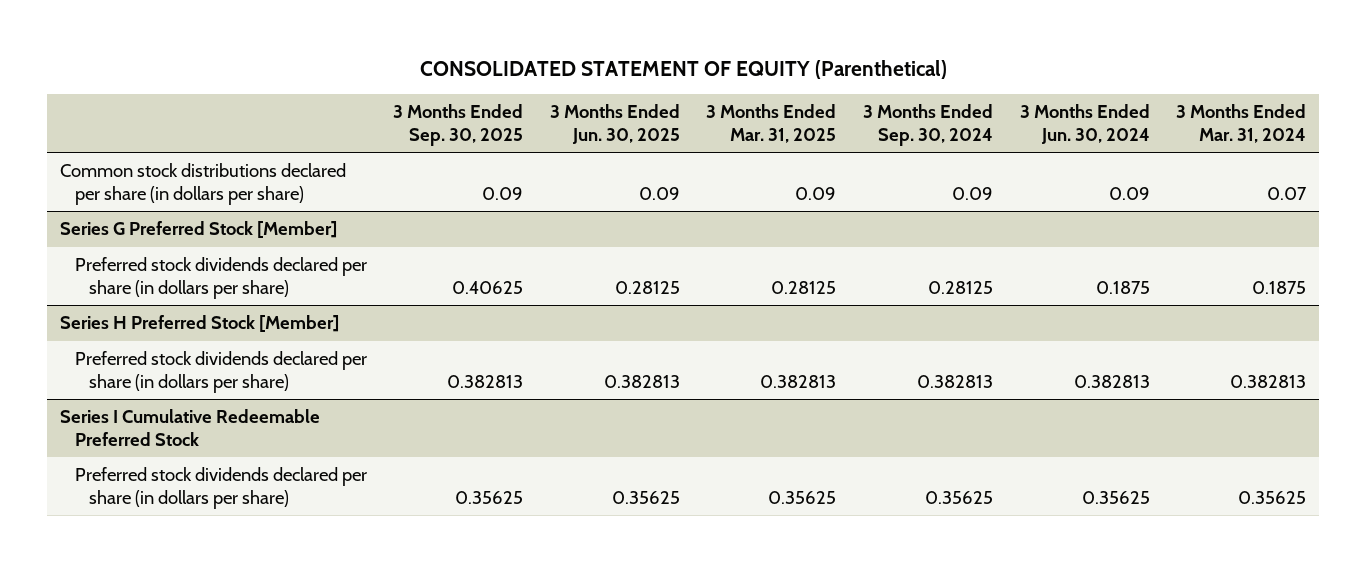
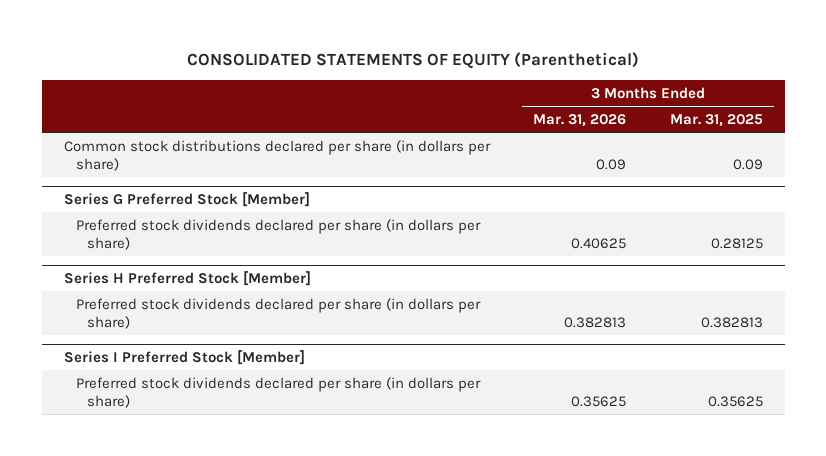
[420,59,948,79] CONSOLIDATED STATEMENT OF EQUITY (Parenthetical) -> [187,52,640,70] CONSOLIDATED STATEMENTS OF EQUITY (Parenthetical)
[393,104,524,146] 3 Months Ended Sep. 30, 2025 -> none
[549,104,680,144] 3 Months Ended Jun. 30, 2025 -> none
[862,104,993,146] 3 Months Ended Sep. 30, 2024 -> none
[1019,104,1150,144] 3 Months Ended Jun. 30, 2024 -> none
[1176,104,1307,143] 3 Months Ended Mar. 31, 2024 -> none
none -> [533,113,627,127] Mar. 31, 2026
[60,409,321,446] Series I Cumulative Redeemable Preferred Stock -> [63,349,305,365] Series I Preferred Stock [Member]

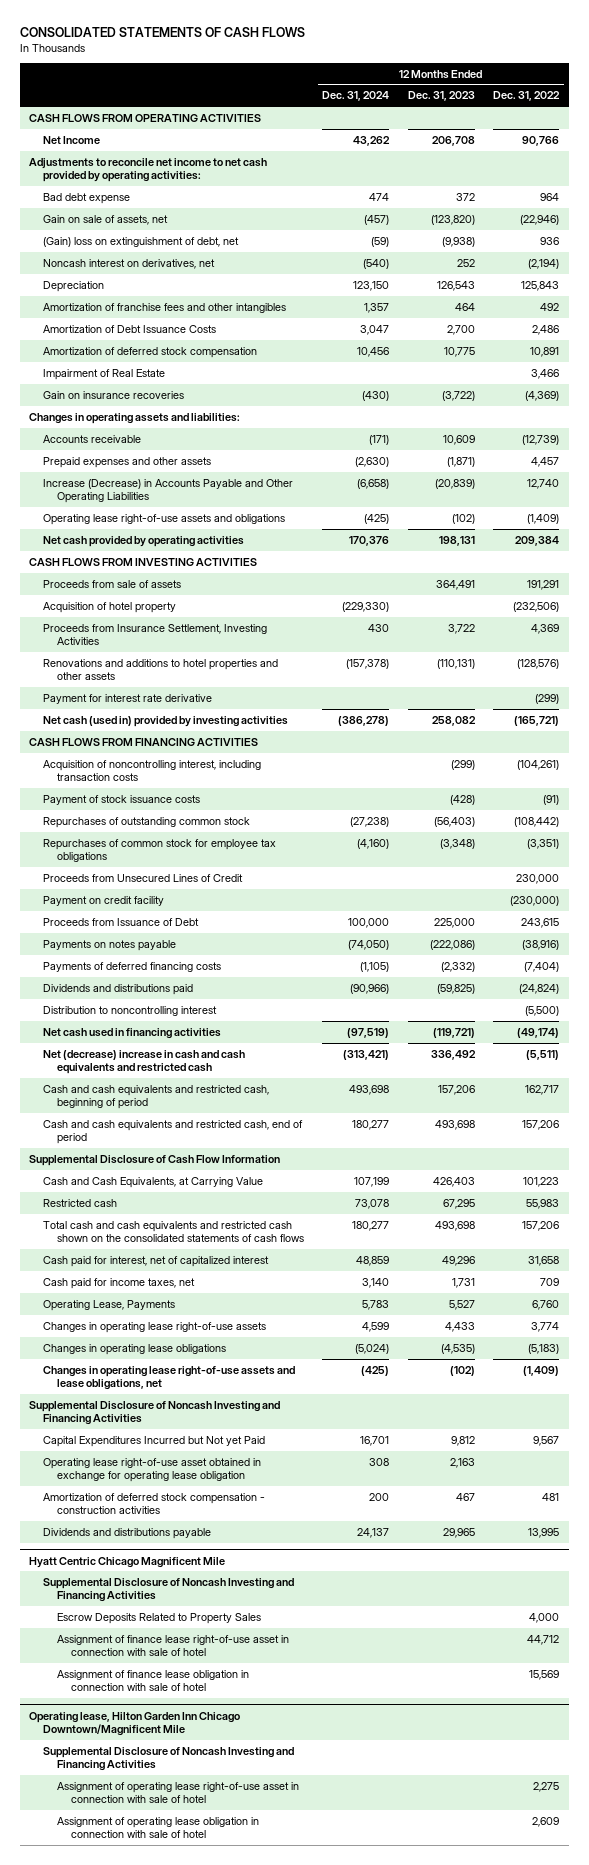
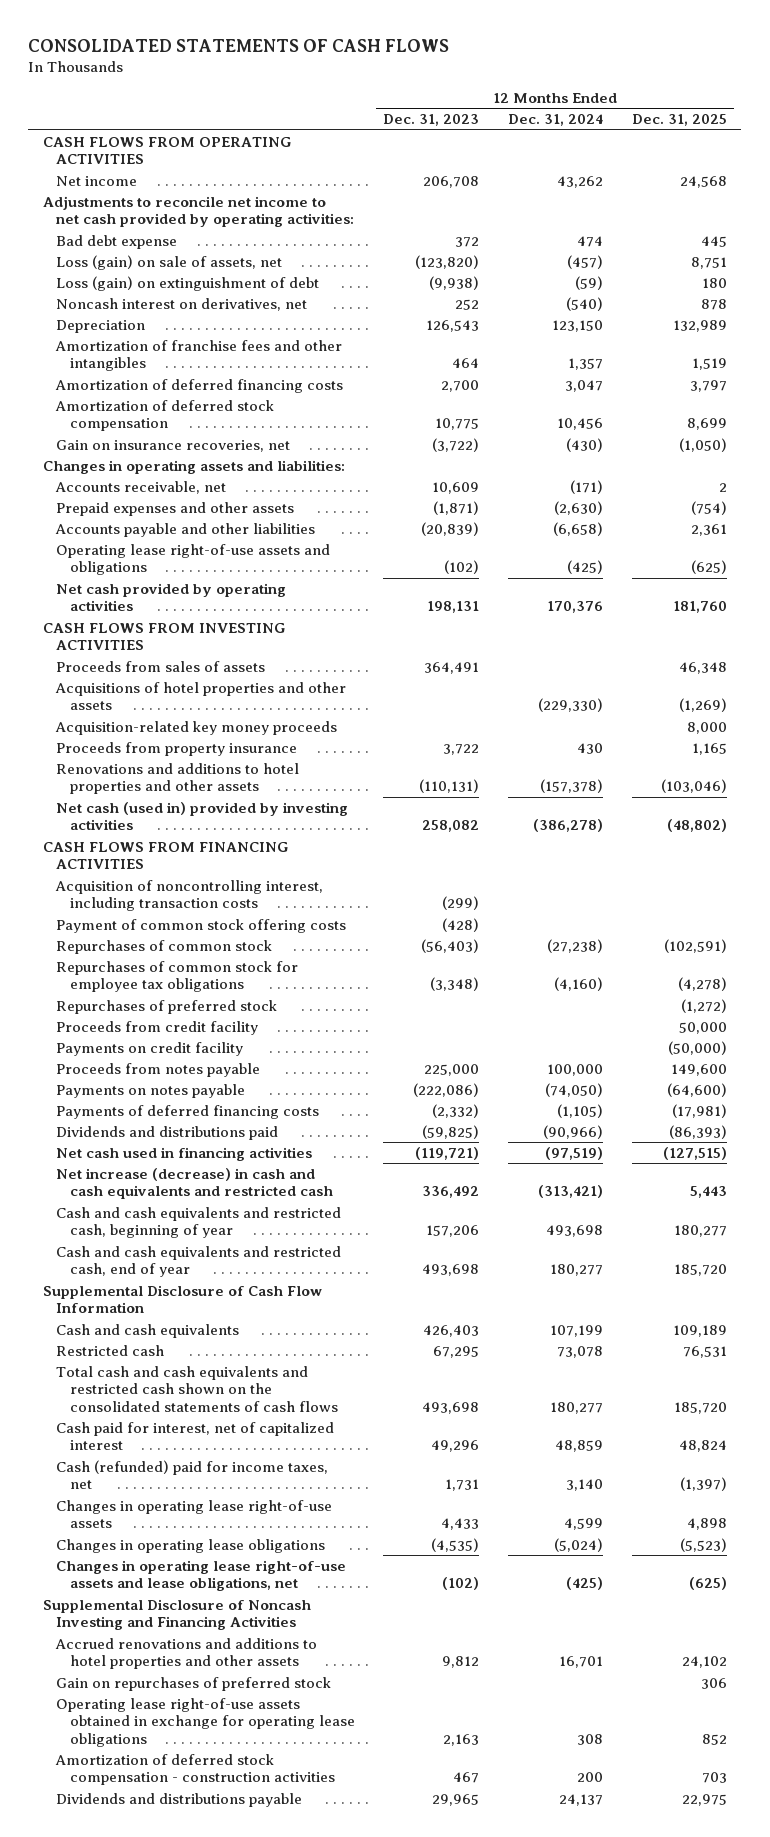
[493,91,561,102] Dec. 31, 2022 -> none
none -> [632,114,728,127] Dec. 31, 2025
[43,135,101,144] Net Income -> [56,175,138,186] Net income
[43,214,169,225] Gain on sale of assets, net -> [56,254,283,270] Loss (gain) on sale of assets, net
[43,236,240,247] (Gain) loss on extinguishment of debt, net -> [56,275,320,291] Loss (gain) on extinguishment of debt
[43,324,217,333] Amortization of Debt Issuance Costs -> [55,378,344,393] Amortization of deferred financing costs
[43,368,166,380] Impairment of Real Estate -> none
[43,390,185,399] Gain on insurance recoveries -> [56,439,291,452] Gain on insurance recoveries, net
[43,434,142,443] Accounts receivable -> [55,480,227,494] Accounts receivable, net
[43,478,294,504] Increase (Decrease) in Accounts Payable and Other Operating Liabilities -> [55,522,316,537] Accounts payable and other liabilities
[43,579,182,588] Proceeds from sale of assets -> [56,660,266,672] Proceeds from sales of assets
[43,601,177,613] Acquisition of hotel property -> [55,681,347,711] Acquisitions of hotel properties and other assets
none -> [55,720,338,735] Acquisition-related key money proceeds
[43,623,268,646] Proceeds from Insurance Settlement, Investing Activities -> [56,741,298,756] Proceeds from property insurance
[43,693,213,704] Payment for interest rate derivative -> none
[43,794,201,805] Payment of stock issuance costs -> [56,918,347,933] Payment of common stock offering costs
[43,816,251,828] Repurchases of outstanding common stock -> [56,939,273,954] Repurchases of common stock
none -> [56,999,278,1014] Repurchases of preferred stock
[43,873,244,882] Proceeds from Unsecured Lines of Credit -> [56,1020,259,1035] Proceeds from credit facility
[43,895,165,906] Payment on credit facility -> [56,1041,244,1056] Payments on credit facility
[43,917,200,926] Proceeds from Issuance of Debt -> [56,1062,261,1077] Proceeds from notes payable
[43,1005,218,1016] Distribution to noncontrolling interest -> none
[43,1049,246,1075] Net (decrease) increase in cash and cash equivalents and restricted cash -> [56,1167,333,1200] Net increase (decrease) in cash and cash equivalents and restricted cash
[43,1084,270,1110] Cash and cash equivalents and restricted cash, beginning of period -> [56,1206,342,1239] Cash and cash equivalents and restricted cash, beginning of year
[43,1119,304,1145] Cash and cash equivalents and restricted cash, end of period -> [56,1245,342,1278] Cash and cash equivalents and restricted cash, end of year
[43,1176,264,1188] Cash and Cash Equivalents, at Carrying Value -> [56,1323,240,1338] Cash and cash equivalents
[43,1299,176,1311] Operating Lease, Payments -> none
[43,1277,196,1289] Cash paid for income taxes, net -> [56,1459,329,1490] Cash (refunded) paid for income taxes, net
[43,1435,266,1447] Capital Expenditures Incurred but Not yet Paid -> [55,1637,318,1670] Accrued renovations and additions to hotel properties and other assets
none -> [56,1676,332,1691] Gain on repurchases of preferred stock
[43,1457,262,1483] Operating lease right-of-use asset obtained in exchange for operating lease obligation -> [56,1697,355,1747] Operating lease right-of-use assets obtained in exchange for operating lease obligations
[29,1556,226,1568] Hyatt Centric Chicago Magnificent Mile -> none
[43,1577,295,1603] Supplemental Disclosure of Noncash Investing and Financing Activities -> none
[56,1612,261,1624] Escrow Deposits Related to Property Sales -> none
[56,1634,289,1657] Assignment of finance lease right-of-use asset in connection with sale of hotel -> none
[56,1669,249,1692] Assignment of finance lease obligation in connection with sale of hotel -> none
[29,1711,241,1736] Operating lease, Hilton Garden Inn Chicago Downtown/Magnificent Mile -> none
[43,1746,295,1772] Supplemental Disclosure of Noncash Investing and Financing Activities -> none
[56,1781,299,1804] Assignment of operating lease right-of-use asset in connection with sale of hotel -> none
[56,1816,259,1839] Assignment of operating lease obligation in connection with sale of hotel -> none

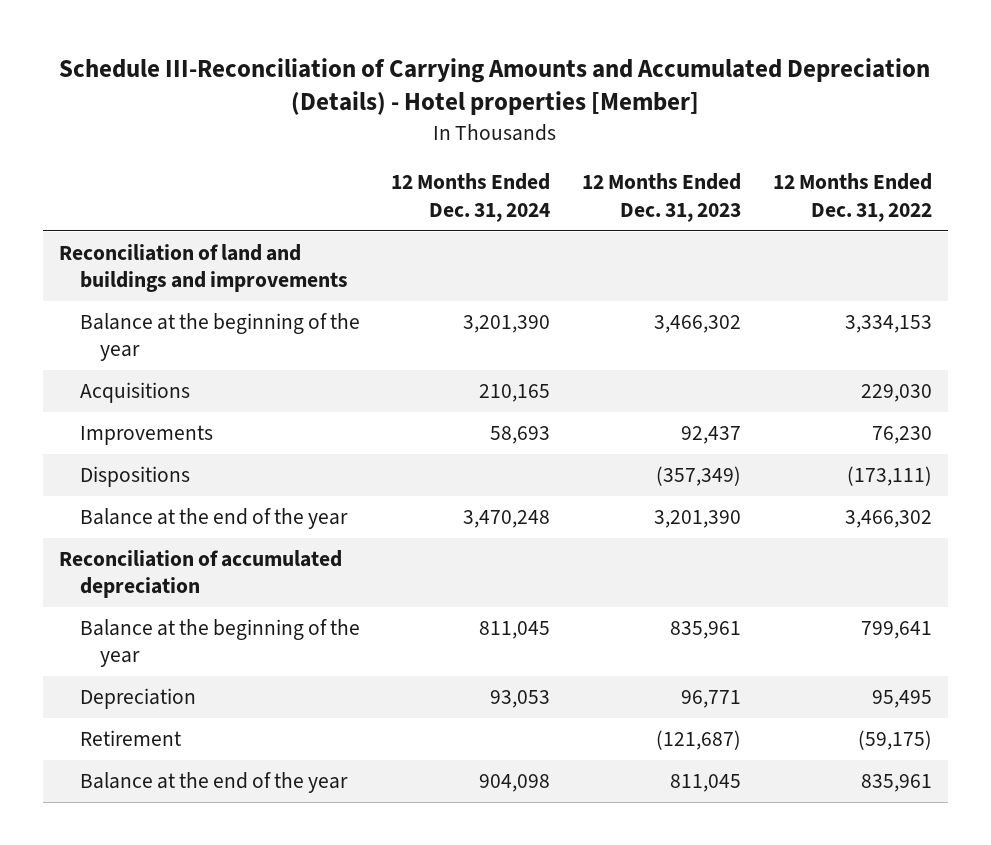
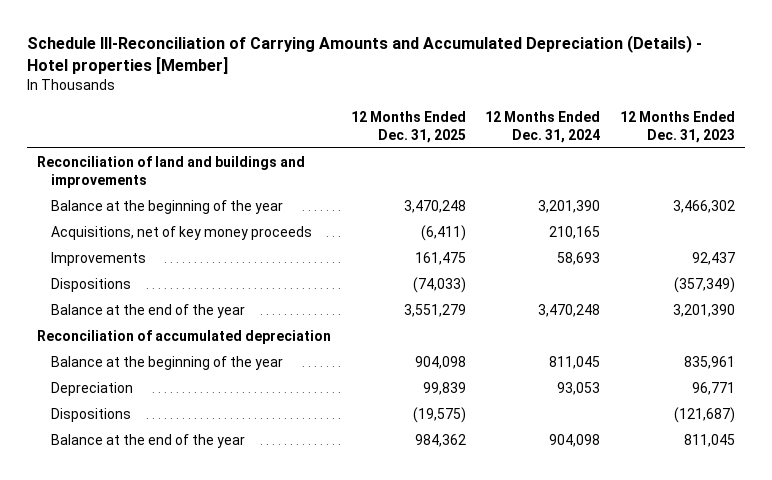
[773,173,933,222] 12 Months Ended Dec. 31, 2022 -> none
none -> [350,110,466,143] 12 Months Ended Dec. 31, 2025
[79,382,190,404] Acquisitions -> [51,226,313,241] Acquisitions, net of key money proceeds
[79,730,181,747] Retirement -> [51,408,132,423] Dispositions

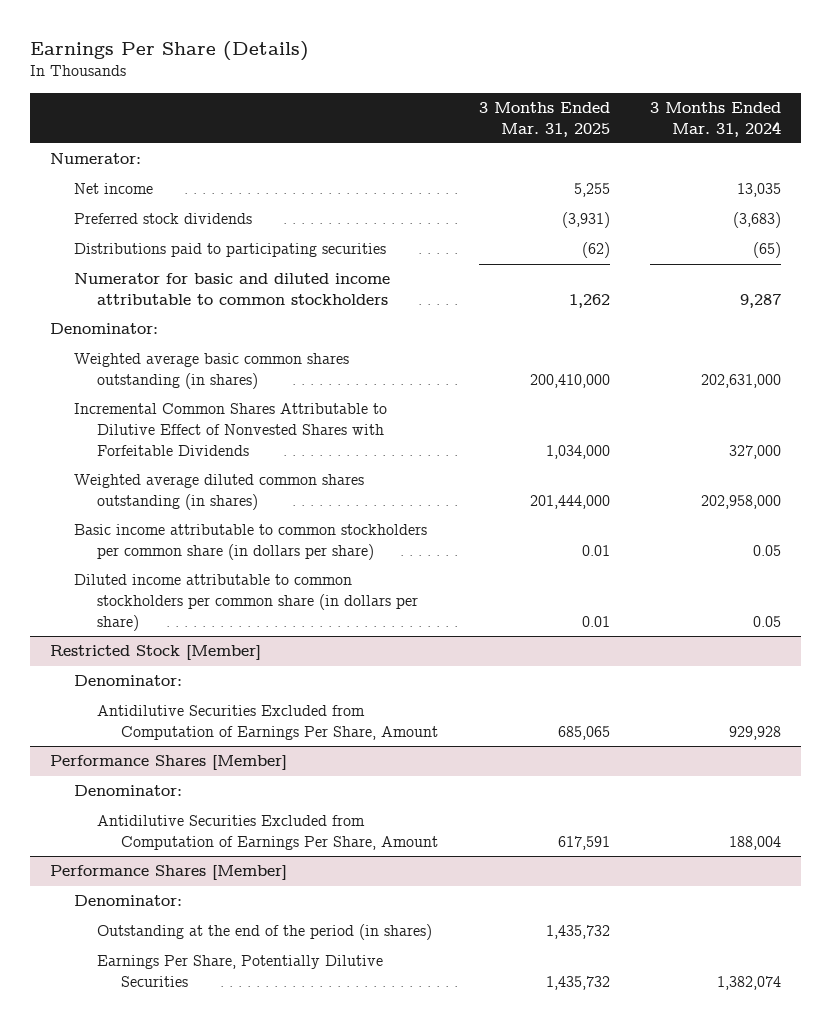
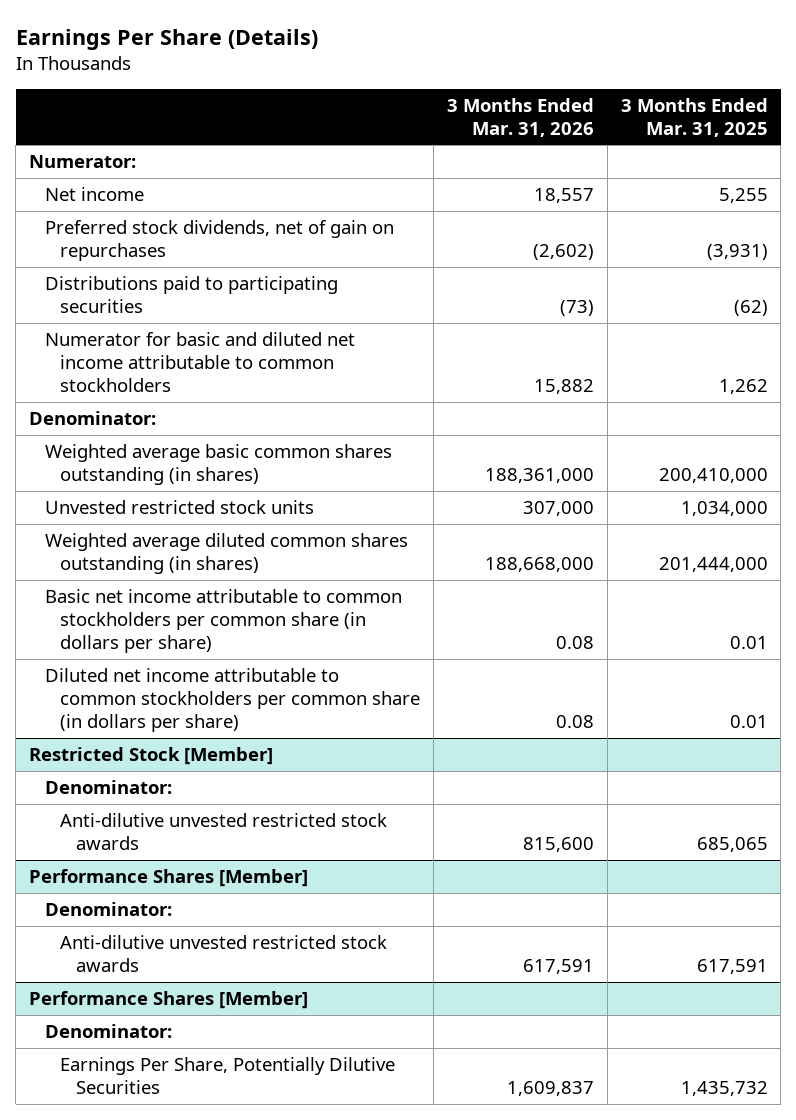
[650,101,782,137] 3 Months Ended Mar. 31, 2024 -> none
none -> [446,97,594,137] 3 Months Ended Mar. 31, 2026
[73,213,252,225] Preferred stock dividends -> [44,220,394,262] Preferred stock dividends, net of gain on repurchases
[73,273,390,306] Numerator for basic and diluted income attributable to common stockholders -> [44,332,355,393] Numerator for basic and diluted net income attributable to common stockholders
[73,403,387,456] Incremental Common Shares Attributable to Dilutive Effect of Nonvested Shares with Forfeitable Dividends -> [44,500,314,515] Unvested restricted stock units
[73,524,427,561] Basic income attributable to common stockholders per common share (in dollars per share) -> [44,589,402,654] Basic net income attributable to common stockholders per common share (in dollars per share)
[73,574,419,631] Diluted income attributable to common stockholders per common share (in dollars per share) -> [44,668,421,733] Diluted net income attributable to common stockholders per common share (in dollars per share)
[97,705,439,741] Antidilutive Securities Excluded from Computation of Earnings Per Share, Amount -> [60,813,388,851] Anti-dilutive unvested restricted stock awards
[97,815,439,851] Antidilutive Securities Excluded from Computation of Earnings Per Share, Amount -> [60,935,388,973] Anti-dilutive unvested restricted stock awards
[97,924,433,941] Outstanding at the end of the period (in shares) -> none

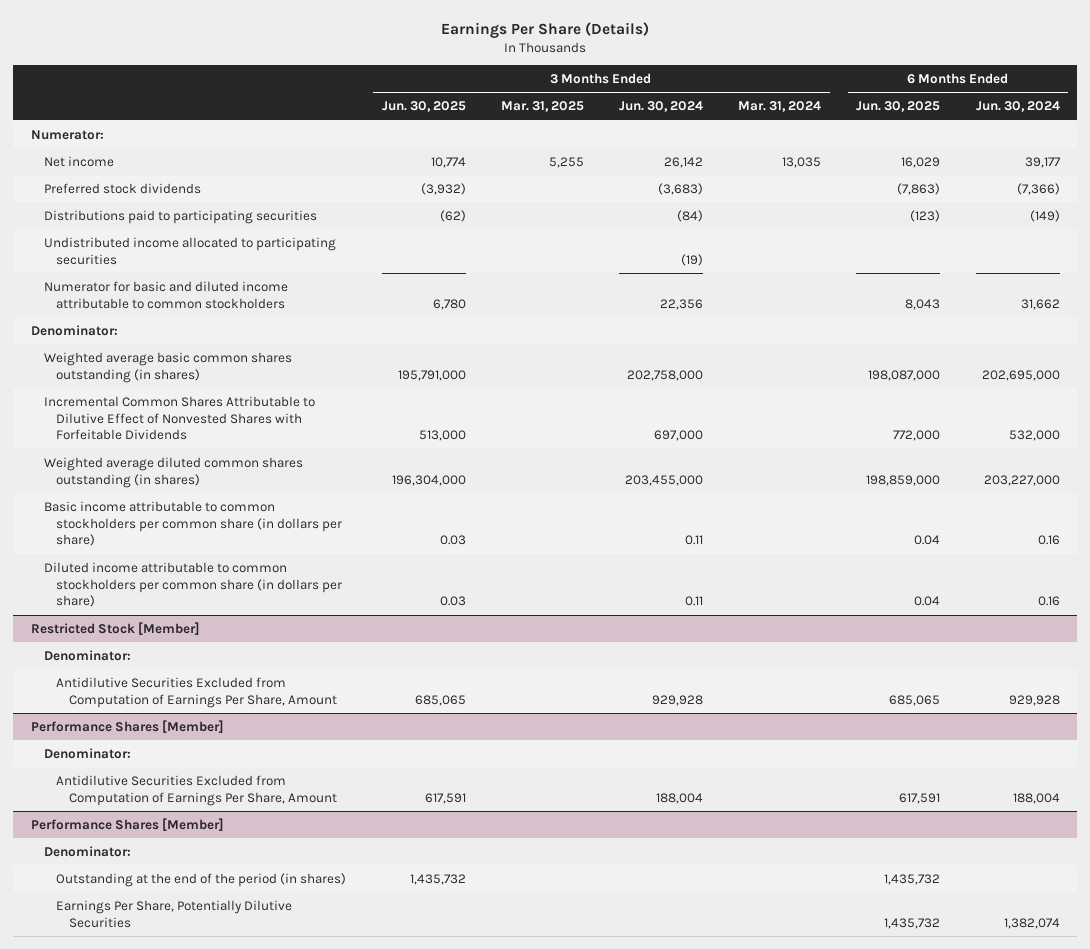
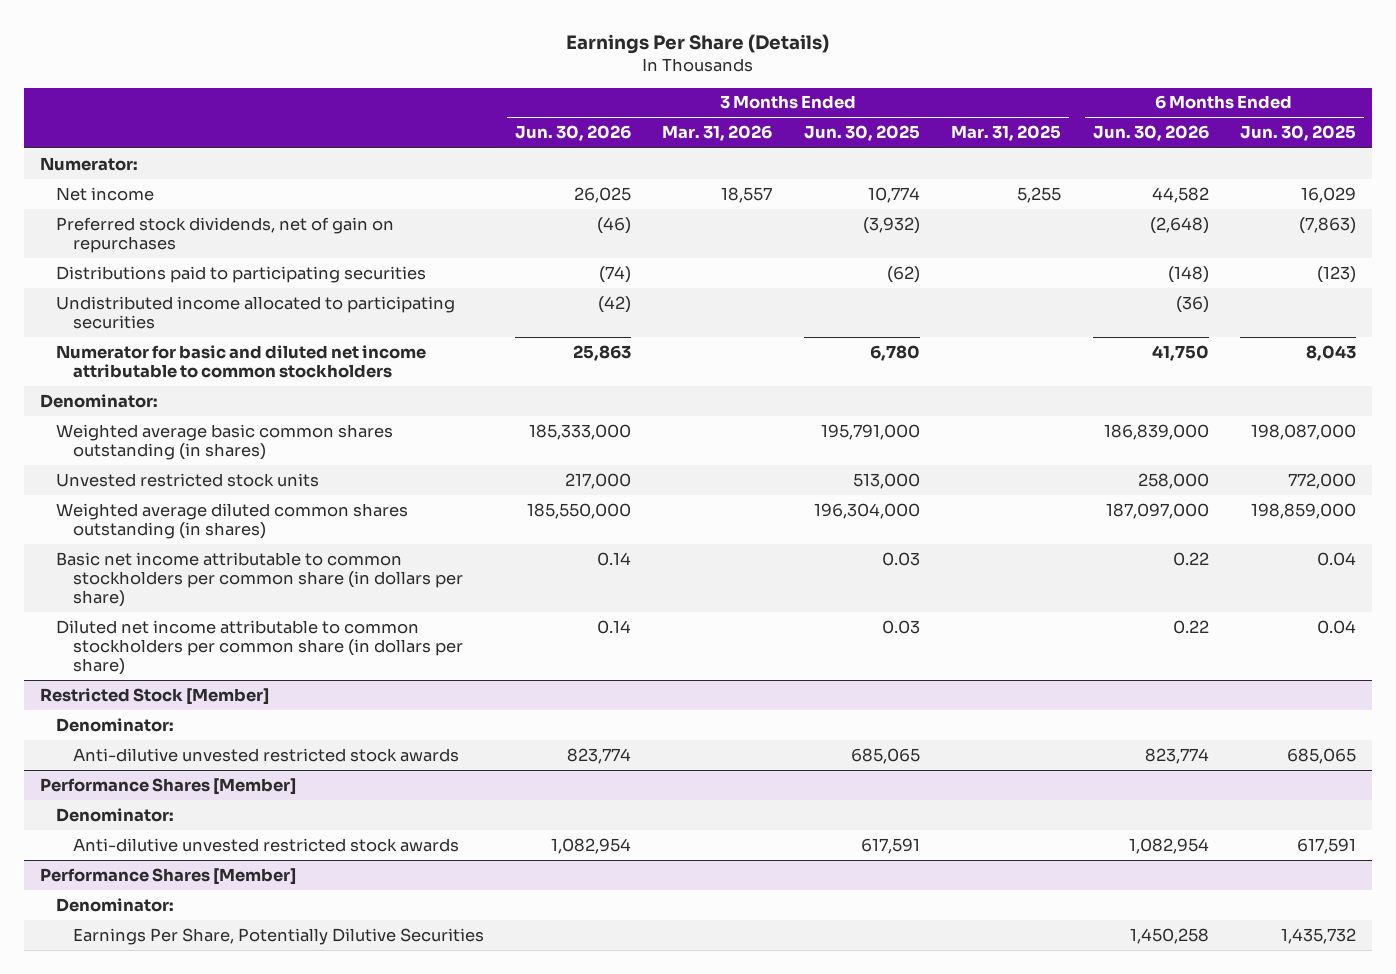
[618,101,703,113] Jun. 30, 2024 -> none
[738,101,822,113] Mar. 31, 2024 -> none
[975,101,1060,113] Jun. 30, 2024 -> none
none -> [514,125,631,142] Jun. 30, 2026
none -> [662,125,773,142] Mar. 31, 2026
none -> [1092,125,1209,142] Jun. 30, 2026
[43,182,201,194] Preferred stock dividends -> [56,216,395,253] Preferred stock dividends, net of gain on repurchases
[43,280,288,309] Numerator for basic and diluted income attributable to common stockholders -> [56,344,427,378] Numerator for basic and diluted net income attributable to common stockholders
[43,395,315,441] Incremental Common Shares Attributable to Dilutive Effect of Nonvested Shares with Forfeitable Dividends -> [56,472,320,487] Unvested restricted stock units
[43,500,343,547] Basic income attributable to common stockholders per common share (in dollars per share) -> [56,551,463,607] Basic net income attributable to common stockholders per common share (in dollars per share)
[43,561,343,608] Diluted income attributable to common stockholders per common share (in dollars per share) -> [56,619,463,675] Diluted net income attributable to common stockholders per common share (in dollars per share)
[56,676,338,708] Antidilutive Securities Excluded from Computation of Earnings Per Share, Amount -> [72,747,459,762] Anti-dilutive unvested restricted stock awards
[56,774,338,806] Antidilutive Securities Excluded from Computation of Earnings Per Share, Amount -> [72,837,459,852] Anti-dilutive unvested restricted stock awards
[56,872,347,887] Outstanding at the end of the period (in shares) -> none

